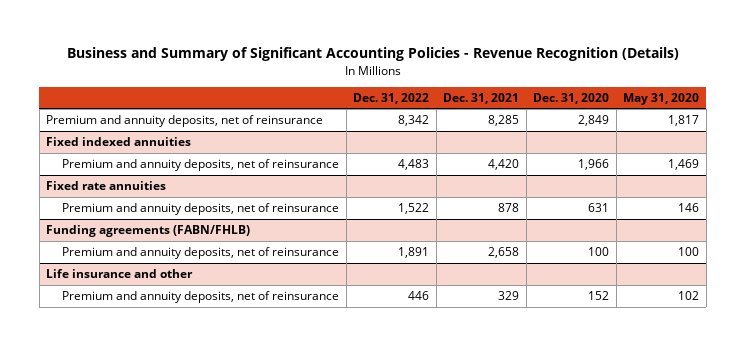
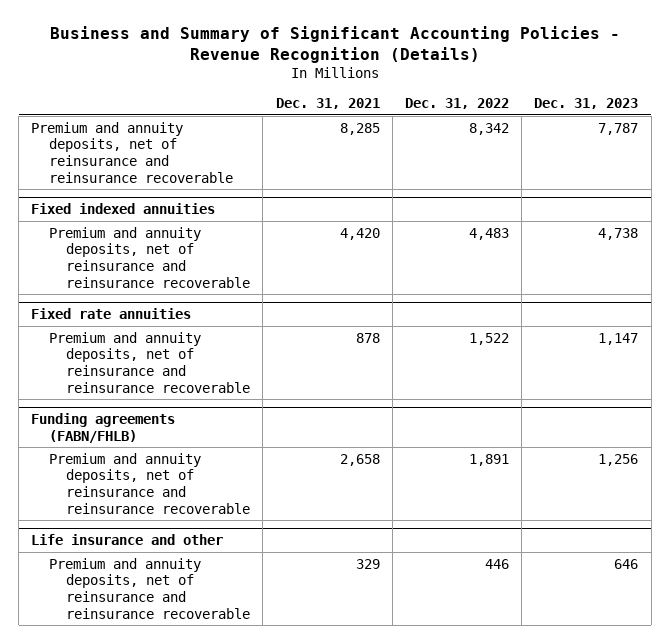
[533,92,610,104] Dec. 31, 2020 -> none
[623,92,700,105] May 31, 2020 -> none
none -> [534,97,639,109] Dec. 31, 2023
[46,115,324,128] Premium and annuity deposits, net of reinsurance -> [31,121,233,183] Premium and annuity deposits, net of reinsurance and reinsurance recoverable
[62,159,340,172] Premium and annuity deposits, net of reinsurance -> [48,226,251,288] Premium and annuity deposits, net of reinsurance and reinsurance recoverable
[62,203,340,216] Premium and annuity deposits, net of reinsurance -> [48,331,251,393] Premium and annuity deposits, net of reinsurance and reinsurance recoverable
[62,247,340,260] Premium and annuity deposits, net of reinsurance -> [48,452,251,514] Premium and annuity deposits, net of reinsurance and reinsurance recoverable
[62,291,340,304] Premium and annuity deposits, net of reinsurance -> [48,557,251,619] Premium and annuity deposits, net of reinsurance and reinsurance recoverable

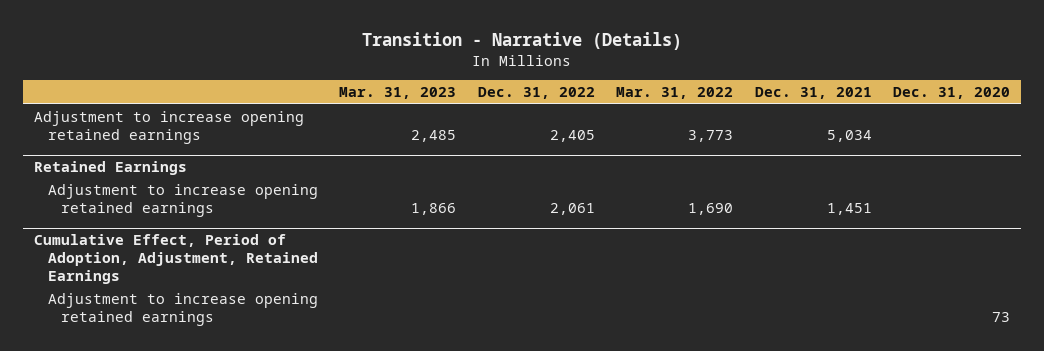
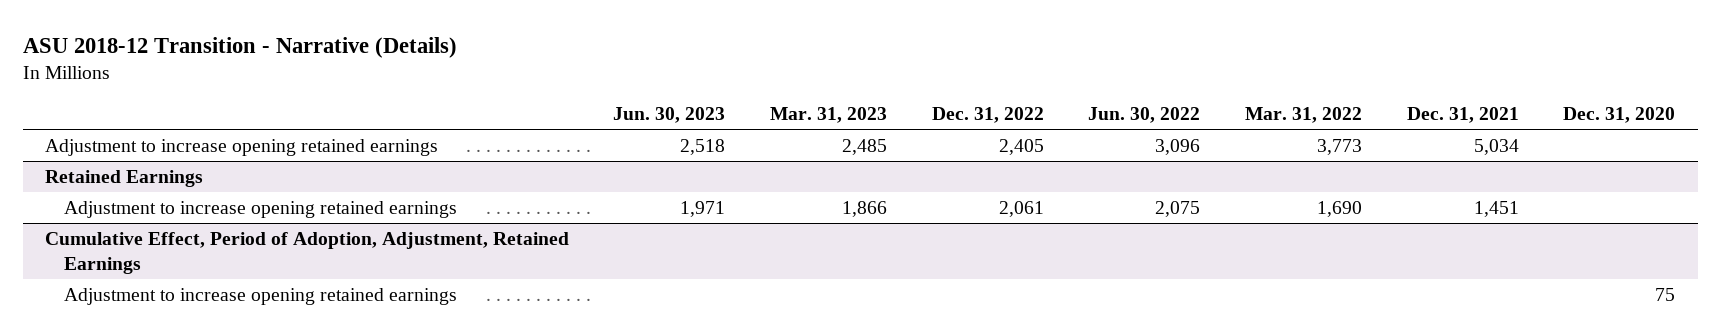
[362,32,683,51] Transition - Narrative (Details) -> [22,36,457,58] ASU 2018-12 Transition - Narrative (Details)
none -> [613,106,726,123] Jun. 30, 2023
none -> [1088,106,1201,123] Jun. 30, 2022
[992,311,1011,322] 73 -> [1655,287,1676,301] 75

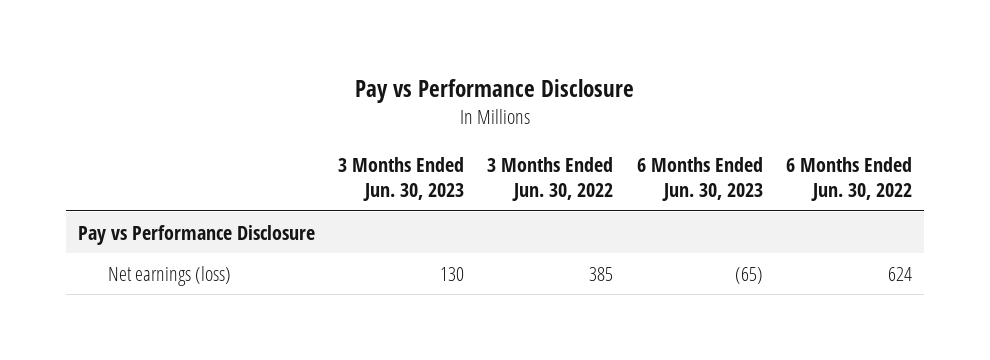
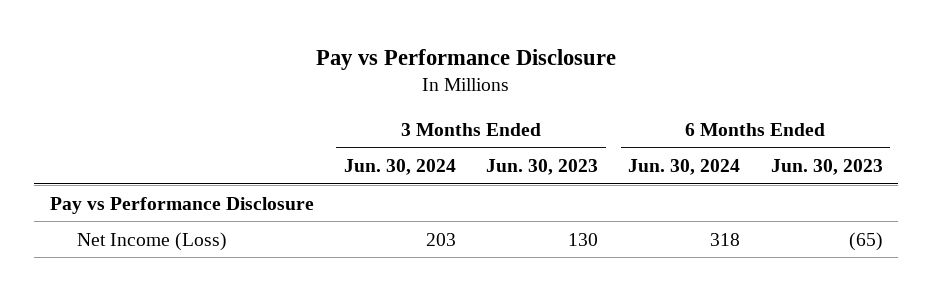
[487,156,614,201] 3 Months Ended Jun. 30, 2022 -> none
[786,156,913,201] 6 Months Ended Jun. 30, 2022 -> none
none -> [343,158,456,175] Jun. 30, 2024
none -> [628,158,741,175] Jun. 30, 2024
[107,265,231,286] Net earnings (loss) -> [77,231,228,251] Net Income (Loss)

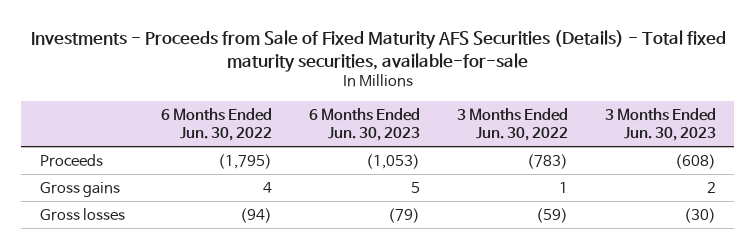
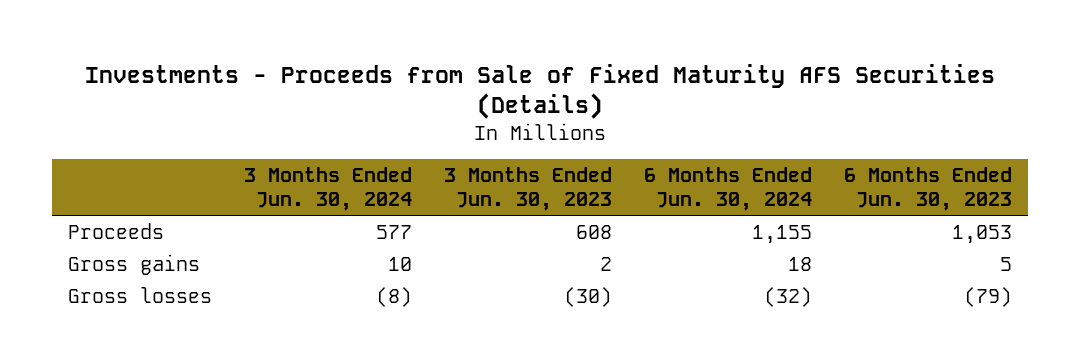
[30,29,726,72] Investments - Proceeds from Sale of Fixed Maturity AFS Securities (Details) - Total fixed maturity securities, available-for-sale -> [84,63,995,120] Investments - Proceeds from Sale of Fixed Maturity AFS Securities (Details)
[161,107,273,142] 6 Months Ended Jun. 30, 2022 -> none
[456,107,568,142] 3 Months Ended Jun. 30, 2022 -> none
none -> [243,167,412,212] 3 Months Ended Jun. 30, 2024
none -> [643,167,812,212] 6 Months Ended Jun. 30, 2024
[366,153,421,169] (1,053) -> [951,224,1012,244] 1,053
[674,153,716,169] (608) -> [575,224,612,239] 608

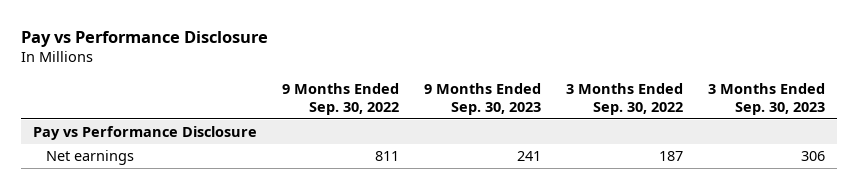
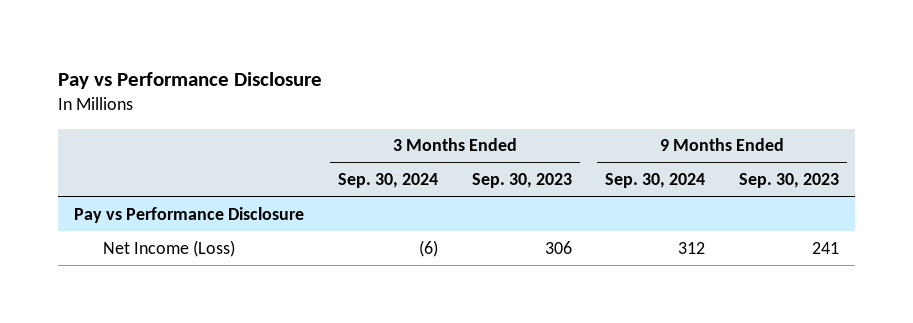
[282,82,400,116] 9 Months Ended Sep. 30, 2022 -> none
[566,82,684,116] 3 Months Ended Sep. 30, 2022 -> none
none -> [338,173,439,189] Sep. 30, 2024
none -> [605,173,706,189] Sep. 30, 2024
[46,150,135,166] Net earnings -> [103,239,236,257] Net Income (Loss)

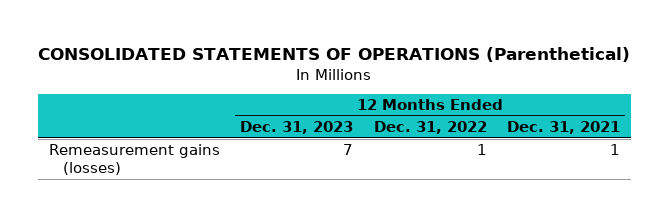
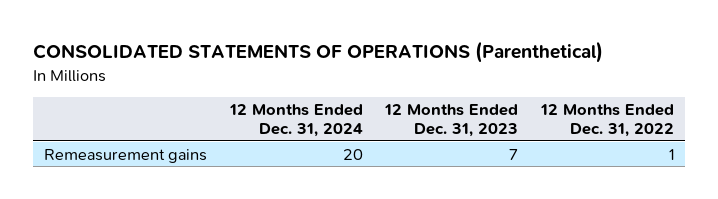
[507,120,621,134] Dec. 31, 2021 -> none
none -> [228,103,363,138] 12 Months Ended Dec. 31, 2024
[48,144,220,175] Remeasurement gains (losses) -> [44,148,208,163] Remeasurement gains

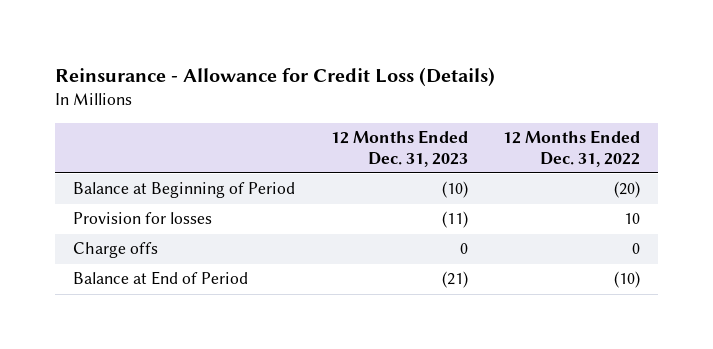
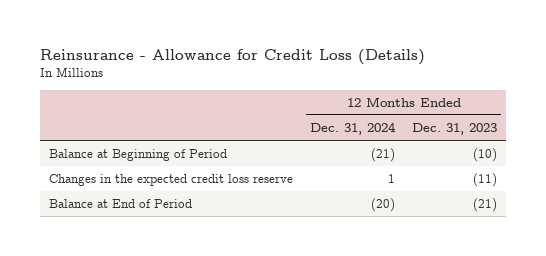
[503,130,641,167] 12 Months Ended Dec. 31, 2022 -> none
none -> [309,121,396,135] Dec. 31, 2024
[72,242,158,259] Charge offs -> none
[72,212,212,225] Provision for losses -> [48,173,293,186] Changes in the expected credit loss reserve

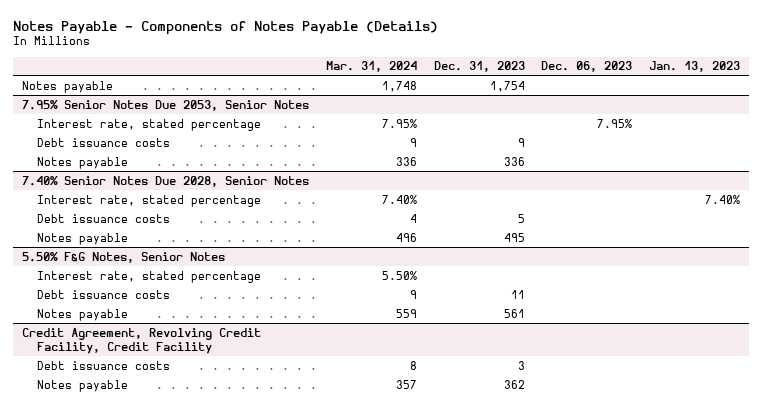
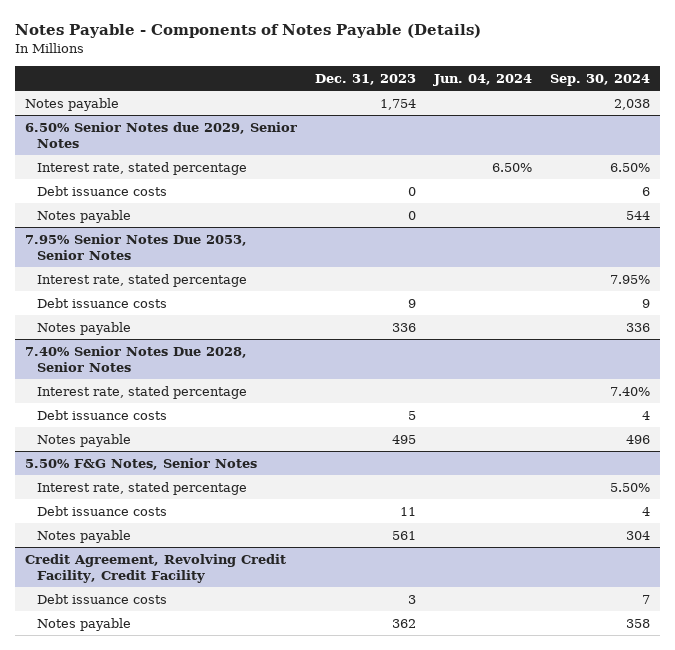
[325,61,417,73] Mar. 31, 2024 -> none
[541,61,633,73] Dec. 06, 2023 -> none
[649,61,741,73] Jan. 13, 2023 -> none
none -> [433,73,533,86] Jun. 04, 2024
none -> [550,73,651,86] Sep. 30, 2024
none -> [24,121,297,148] 6.50% Senior Notes due 2029, Senior Notes
none -> [36,161,247,175] Interest rate, stated percentage
none -> [36,185,167,196] Debt issuance costs
none -> [36,209,131,223] Notes payable

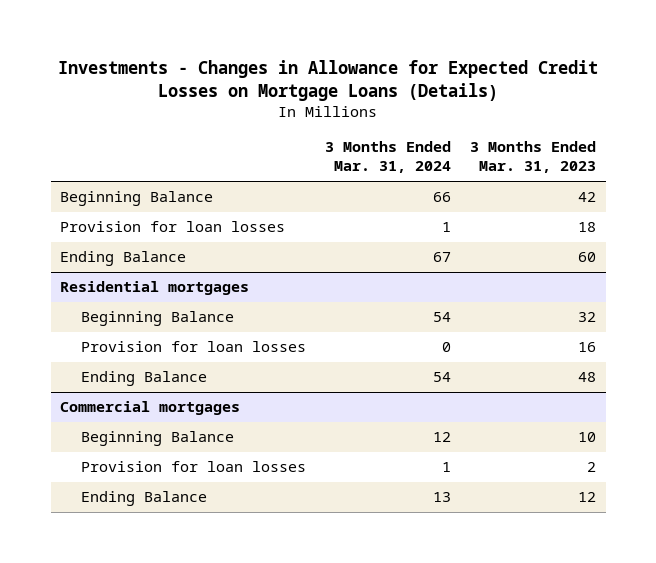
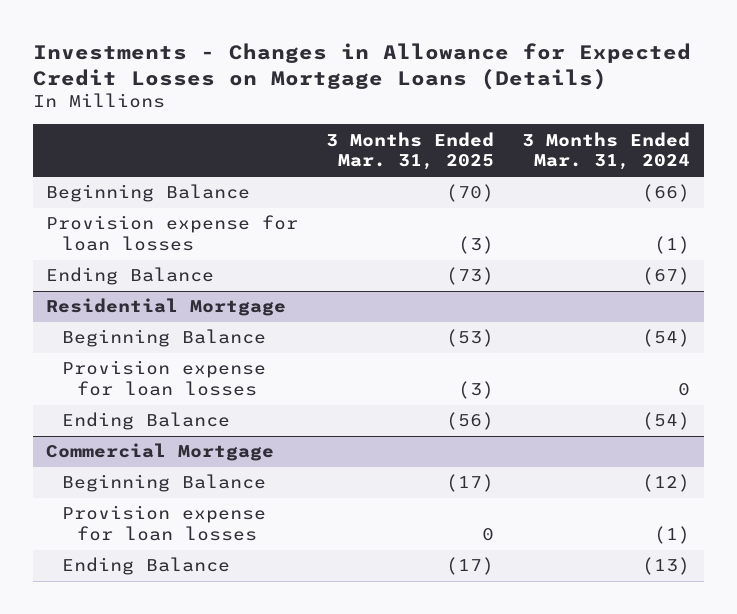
[470,141,597,174] 3 Months Ended Mar. 31, 2023 -> none
none -> [326,131,495,171] 3 Months Ended Mar. 31, 2025
[432,192,451,203] 66 -> [642,184,691,203] (66)
[60,221,286,233] Provision for loan losses -> [46,215,299,252] Provision expense for loan losses
[441,222,451,233] 1 -> [654,236,691,255] (1)
[432,252,451,263] 67 -> [642,267,691,286] (67)
[60,281,250,296] Residential mortgages -> [46,298,287,317] Residential Mortgage
[432,312,451,323] 54 -> [642,329,691,348] (54)
[80,341,306,353] Provision for loan losses -> [61,360,266,397] Provision expense for loan losses
[432,372,451,383] 54 -> [642,412,691,431] (54)
[60,401,241,416] Commercial mortgages -> [46,443,275,462] Commercial Mortgage
[432,432,451,443] 12 -> [642,474,691,493] (12)
[80,461,306,473] Provision for loan losses -> [61,505,266,542] Provision expense for loan losses
[441,462,451,473] 1 -> [654,526,691,545] (1)
[432,492,451,503] 13 -> [642,557,691,576] (13)

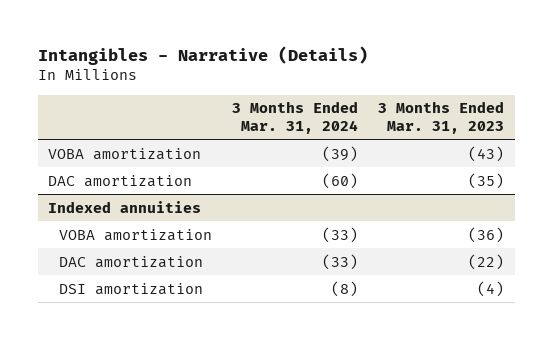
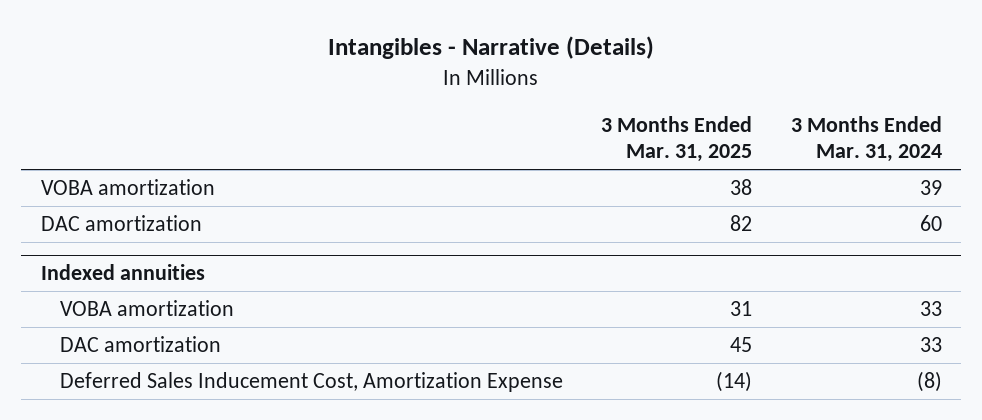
[378,101,505,134] 3 Months Ended Mar. 31, 2023 -> none
none -> [601,115,753,163] 3 Months Ended Mar. 31, 2025
[322,145,359,162] (39) -> [919,180,942,196] 39
[322,172,359,189] (60) -> [919,215,942,232] 60
[322,226,359,243] (33) -> [919,301,942,317] 33
[322,253,359,270] (33) -> [919,337,942,353] 33
[59,282,204,295] DSI amortization -> [59,372,563,393] Deferred Sales Inducement Cost, Amortization Expense

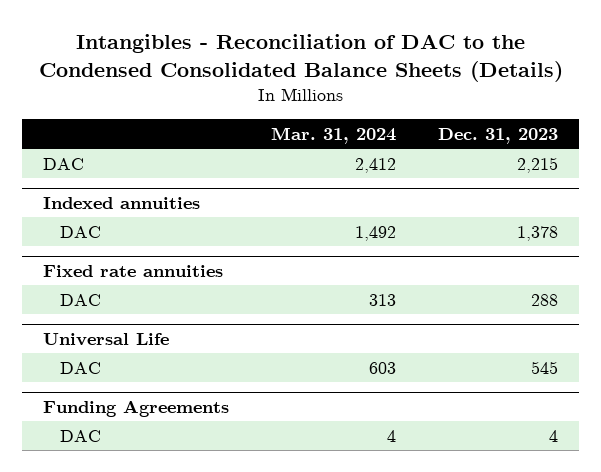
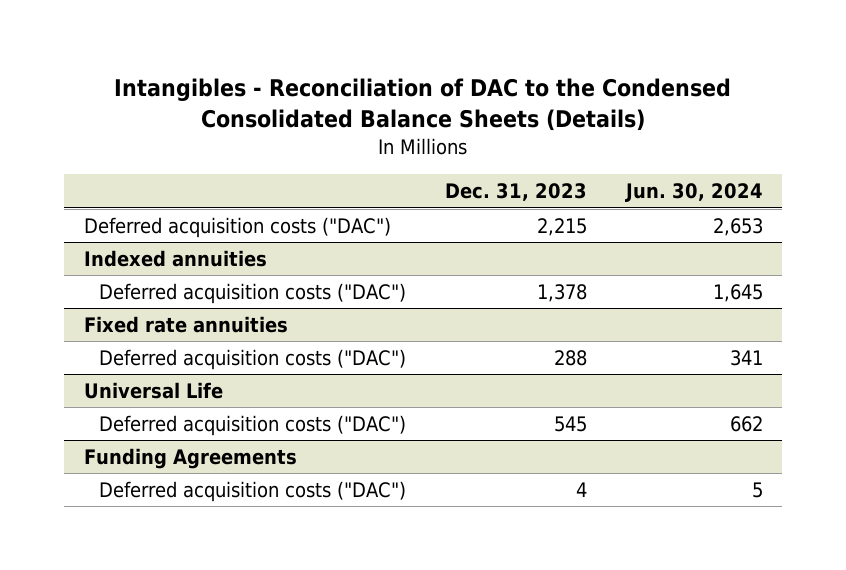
[271,126,397,144] Mar. 31, 2024 -> none
none -> [624,183,763,203] Jun. 30, 2024
[42,157,84,170] DAC -> [83,217,391,239] Deferred acquisition costs ("DAC")
[60,225,102,238] DAC -> [98,283,406,305] Deferred acquisition costs ("DAC")
[60,293,102,306] DAC -> [98,349,406,371] Deferred acquisition costs ("DAC")
[60,361,102,374] DAC -> [98,415,406,437] Deferred acquisition costs ("DAC")
[60,429,102,442] DAC -> [98,481,406,503] Deferred acquisition costs ("DAC")

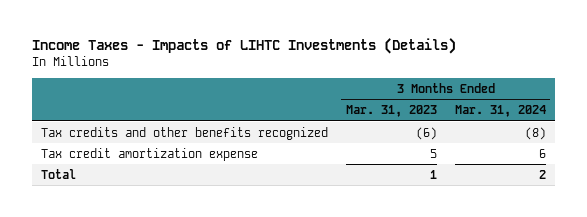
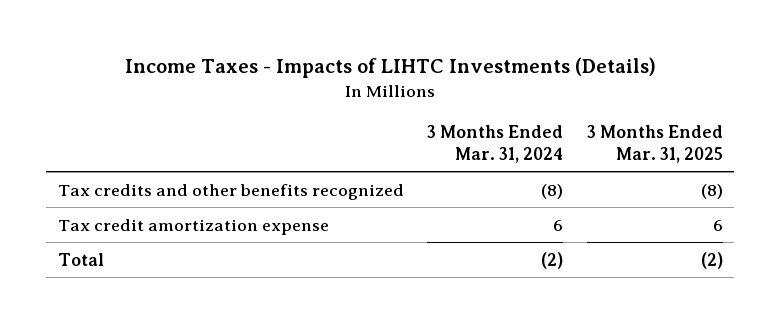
[345,105,437,118] Mar. 31, 2023 -> none
none -> [586,124,723,163] 3 Months Ended Mar. 31, 2025
[538,169,546,179] 2 -> [541,251,564,269] (2)

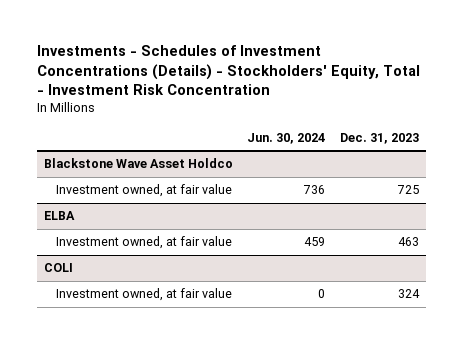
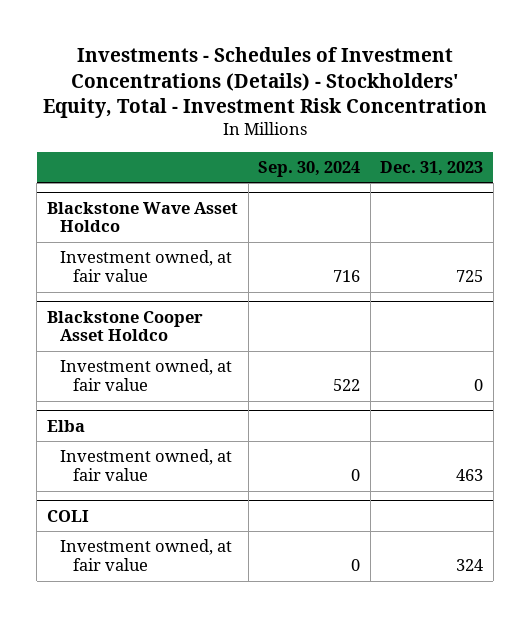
[247,133,326,145] Jun. 30, 2024 -> none
none -> [258,160,361,177] Sep. 30, 2024
none -> [46,310,203,342] Blackstone Cooper Asset Holdco
none -> [60,359,233,392] Investment owned, at fair value
[43,211,75,221] ELBA -> [46,419,85,432] Elba

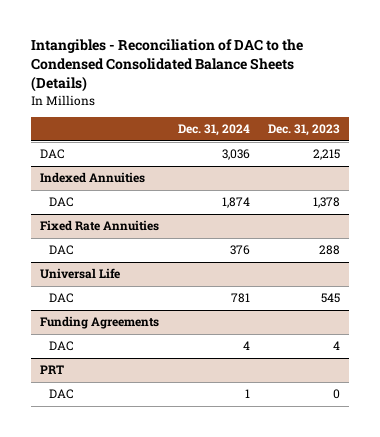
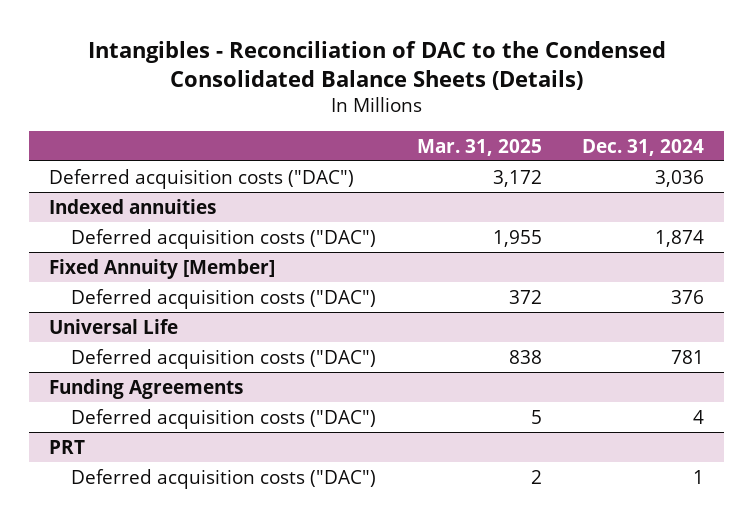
[267,124,340,137] Dec. 31, 2023 -> none
none -> [416,138,542,156] Mar. 31, 2025
[40,149,66,160] DAC -> [49,168,355,189] Deferred acquisition costs ("DAC")
[40,172,146,184] Indexed Annuities -> [49,198,217,214] Indexed annuities
[49,197,75,208] DAC -> [71,228,377,249] Deferred acquisition costs ("DAC")
[40,220,160,232] Fixed Rate Annuities -> [49,258,276,279] Fixed Annuity [Member]
[49,245,75,256] DAC -> [71,288,377,309] Deferred acquisition costs ("DAC")
[49,293,75,304] DAC -> [71,348,377,369] Deferred acquisition costs ("DAC")
[49,341,75,352] DAC -> none
none -> [71,408,377,429] Deferred acquisition costs ("DAC")
[49,389,75,400] DAC -> none
none -> [71,468,377,489] Deferred acquisition costs ("DAC")

